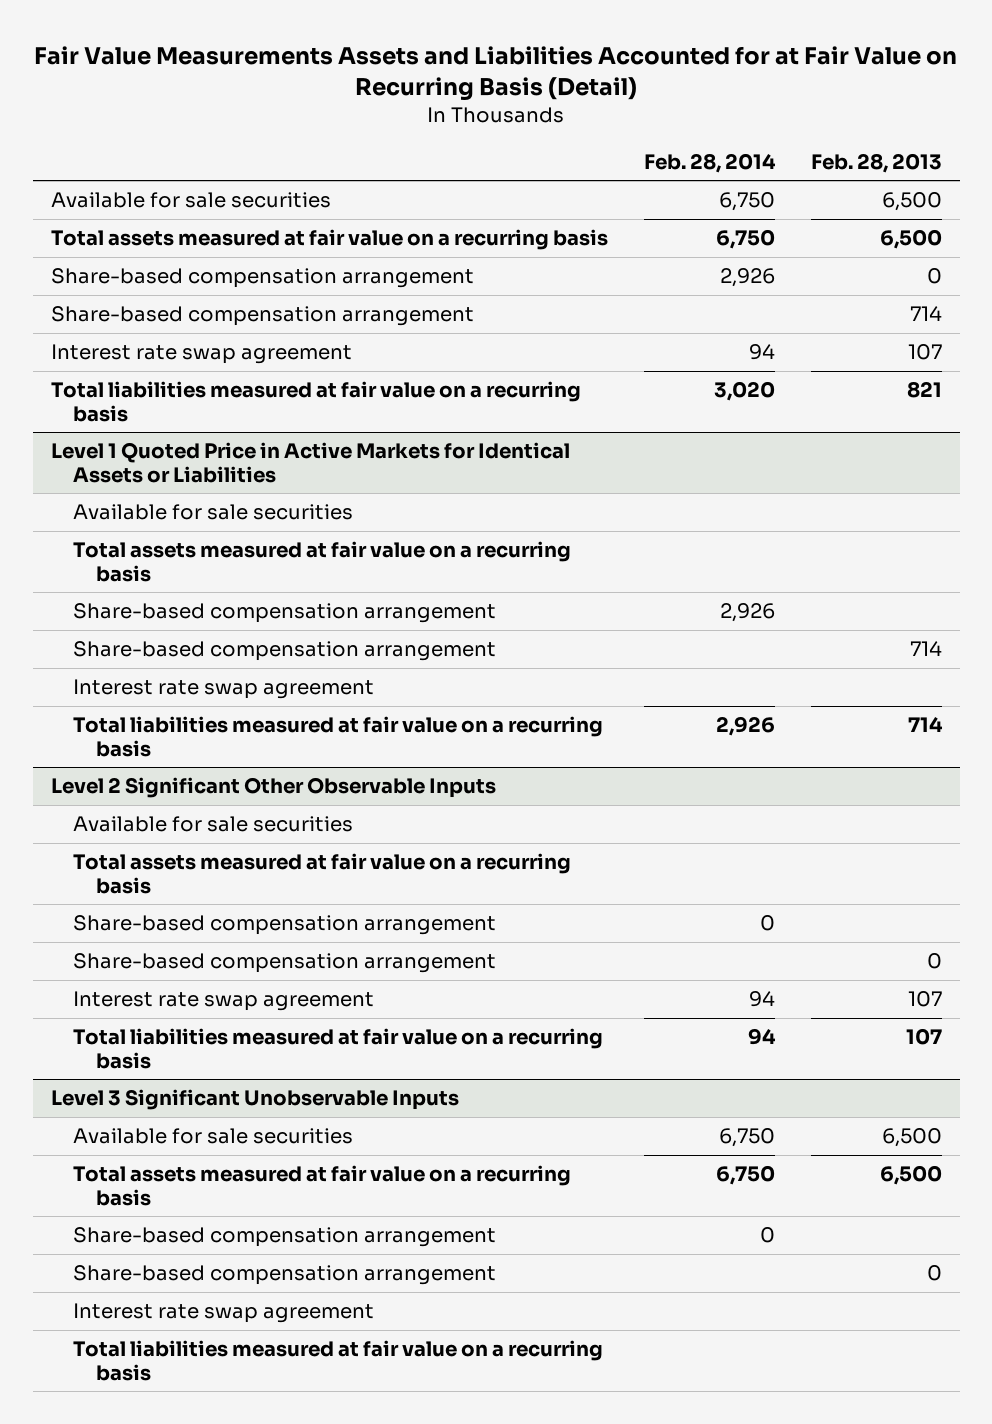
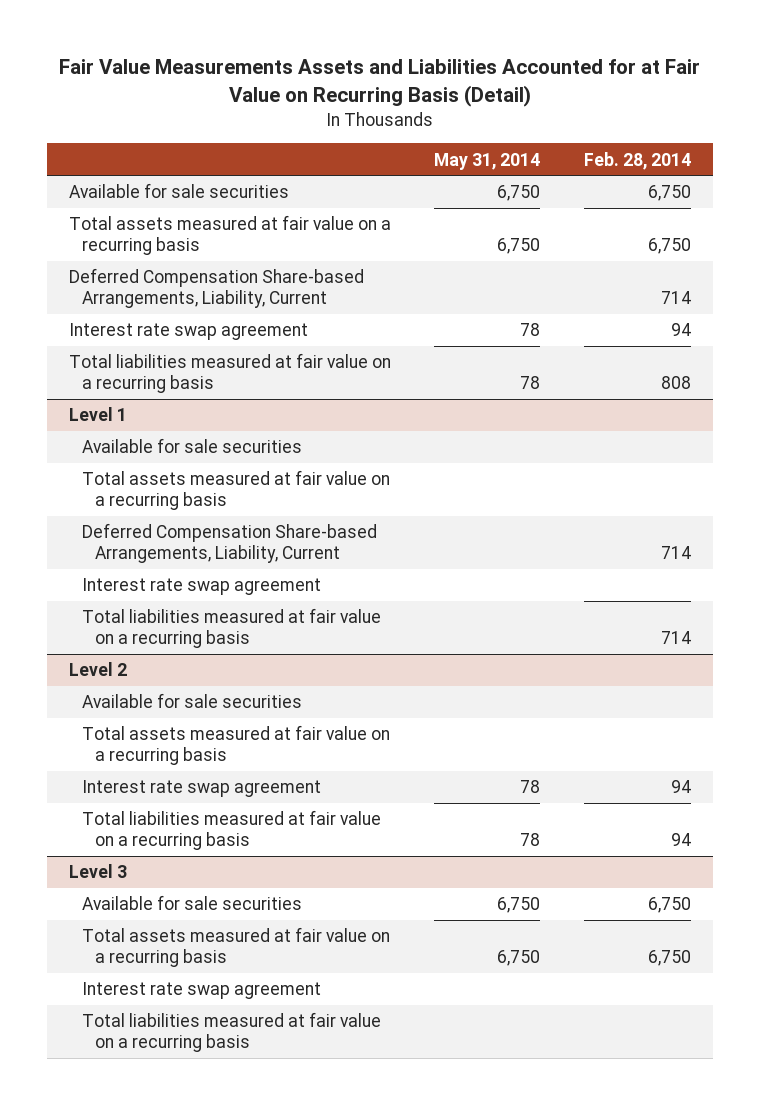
[810,152,942,173] Feb. 28, 2013 -> none
none -> [434,152,541,170] May 31, 2014
[50,306,474,327] Share-based compensation arrangement -> none
[50,268,474,289] Share-based compensation arrangement -> [68,268,364,309] Deferred Compensation Share-based Arrangements, Liability, Current
[719,268,775,288] 2,926 -> [661,291,692,305] 714
[50,442,570,483] Level 1 Quoted Price in Active Markets for Identical Assets or Liabilities -> none
[713,381,775,402] 3,020 -> [661,376,692,390] 808
none -> [68,407,127,422] Level 1
[73,641,497,662] Share-based compensation arrangement -> none
[73,603,497,624] Share-based compensation arrangement -> [82,523,378,564] Deferred Compensation Share-based Arrangements, Liability, Current
[719,603,775,623] 2,926 -> [661,546,692,560] 714
[50,777,496,799] Level 2 Significant Other Observable Inputs -> none
[715,716,775,737] 2,926 -> [661,631,692,645] 714
none -> [68,662,127,677] Level 2
[73,915,497,936] Share-based compensation arrangement -> none
[73,953,497,974] Share-based compensation arrangement -> none
[50,1089,459,1111] Level 3 Significant Unobservable Inputs -> none
none -> [68,864,127,879] Level 3
[73,1227,497,1248] Share-based compensation arrangement -> none
[73,1265,497,1286] Share-based compensation arrangement -> none

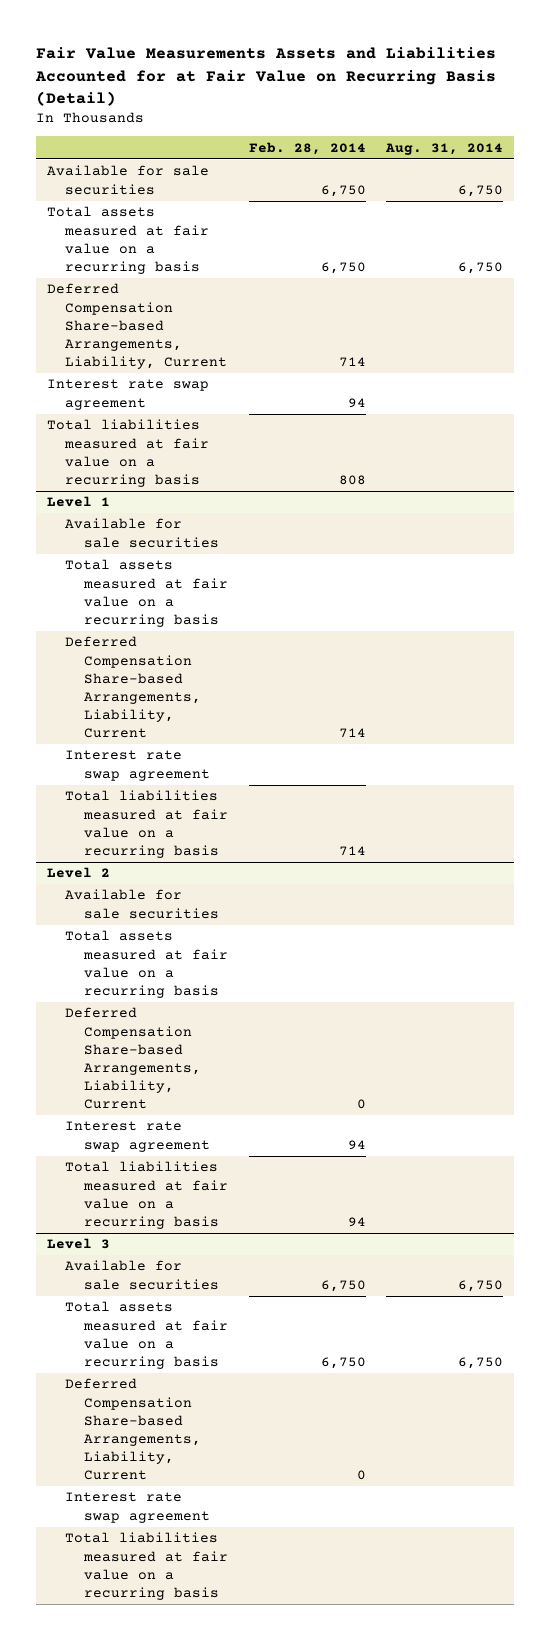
[434,152,541,170] May 31, 2014 -> none
none -> [385,142,504,155] Aug. 31, 2014
none -> [65,1007,201,1110] Deferred Compensation Share-based Arrangements, Liability, Current
none -> [65,1378,201,1481] Deferred Compensation Share-based Arrangements, Liability, Current

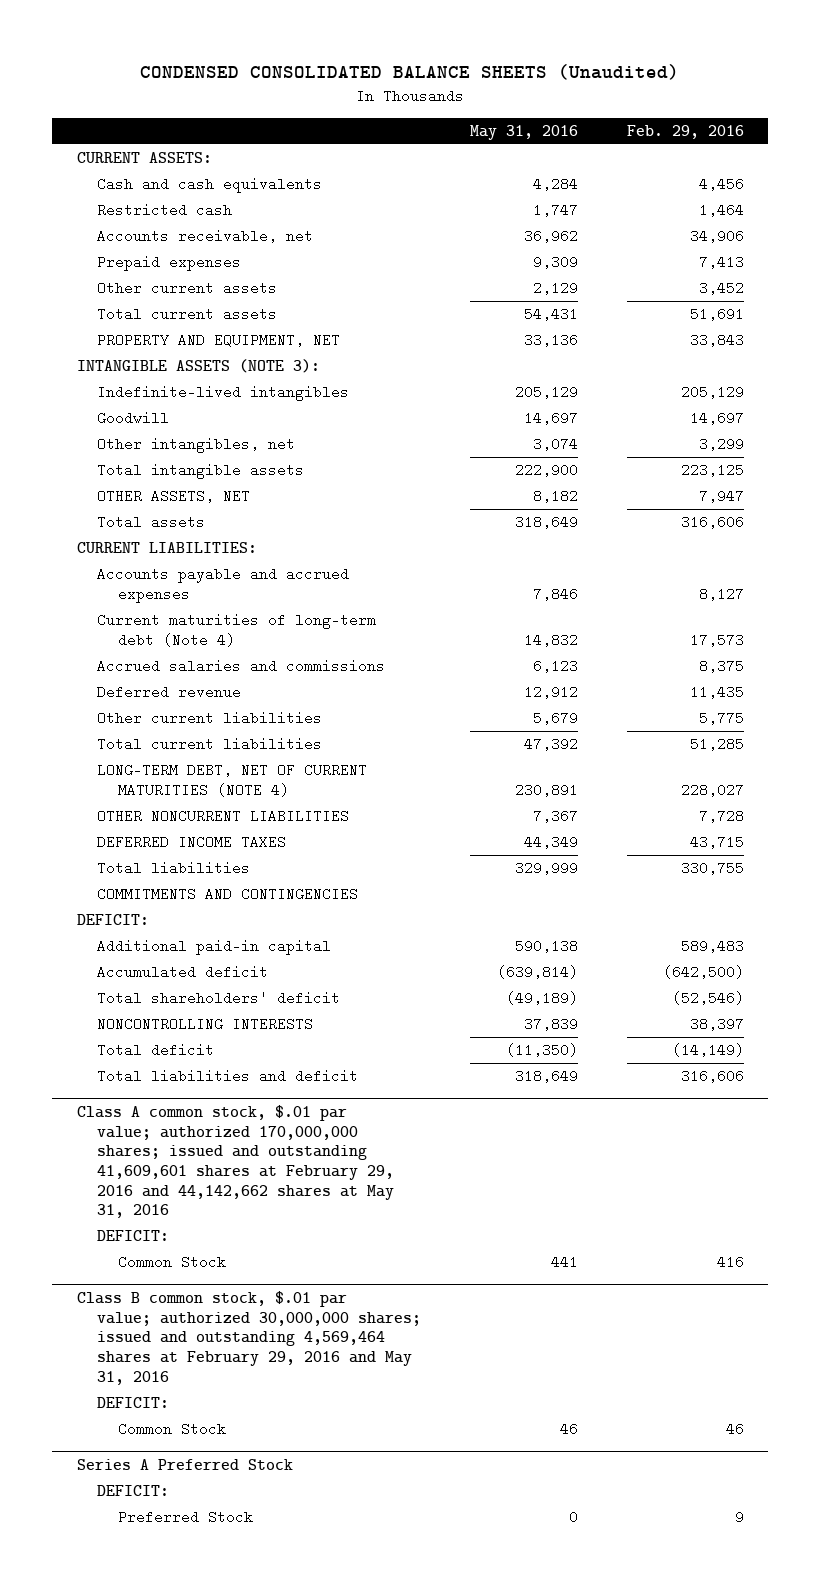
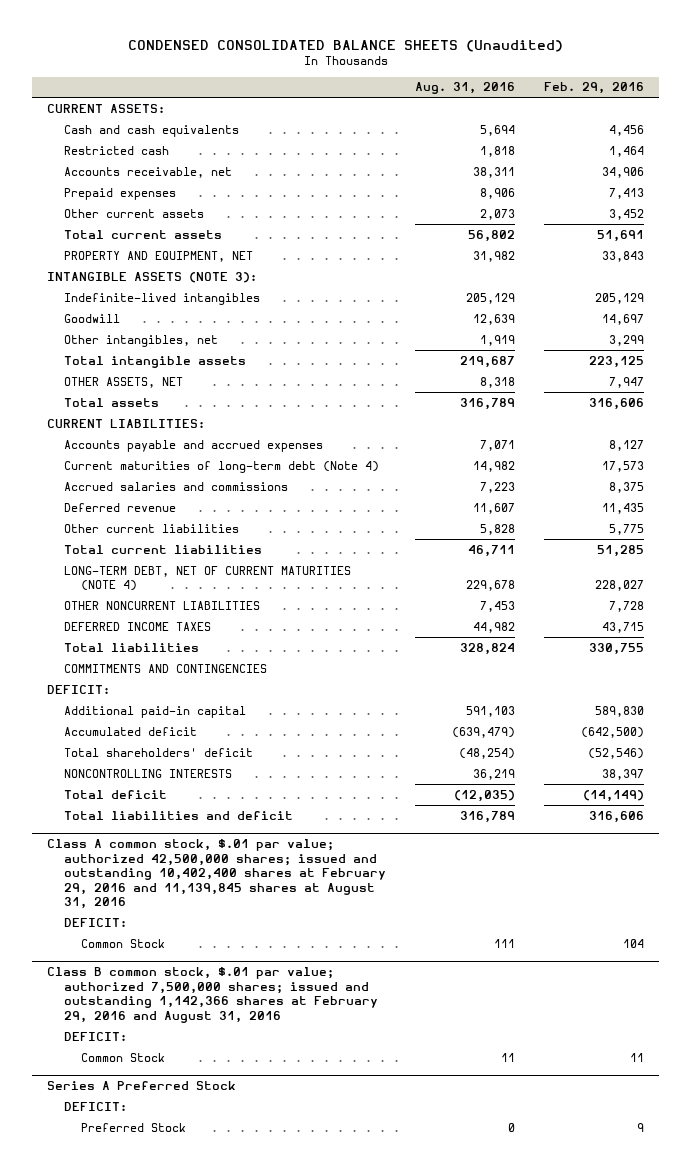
[470,125,579,141] May 31, 2016 -> none
none -> [414,82,515,95] Aug. 31, 2016
[680,939,744,954] 589,483 -> [595,705,645,717] 589,830
[76,1105,395,1219] Class A common stock, $.01 par value; authorized 170,000,000 shares; issued and outstanding 41,609,601 shares at February 29, 2016 and 44,142,662 shares at May 31, 2016 -> [46,838,386,910] Class A common stock, $.01 par value; authorized 42,500,000 shares; issued and outstanding 10,402,400 shares at February 29, 2016 and 11,139,845 shares at August 31, 2016
[716,1255,744,1270] 416 -> [623,938,645,948] 104
[76,1291,422,1385] Class B common stock, $.01 par value; authorized 30,000,000 shares; issued and outstanding 4,569,464 shares at February 29, 2016 and May 31, 2016 -> [46,966,378,1023] Class B common stock, $.01 par value; authorized 7,500,000 shares; issued and outstanding 1,142,366 shares at February 29, 2016 and August 31, 2016
[725,1422,744,1437] 46 -> [630,1052,645,1062] 11

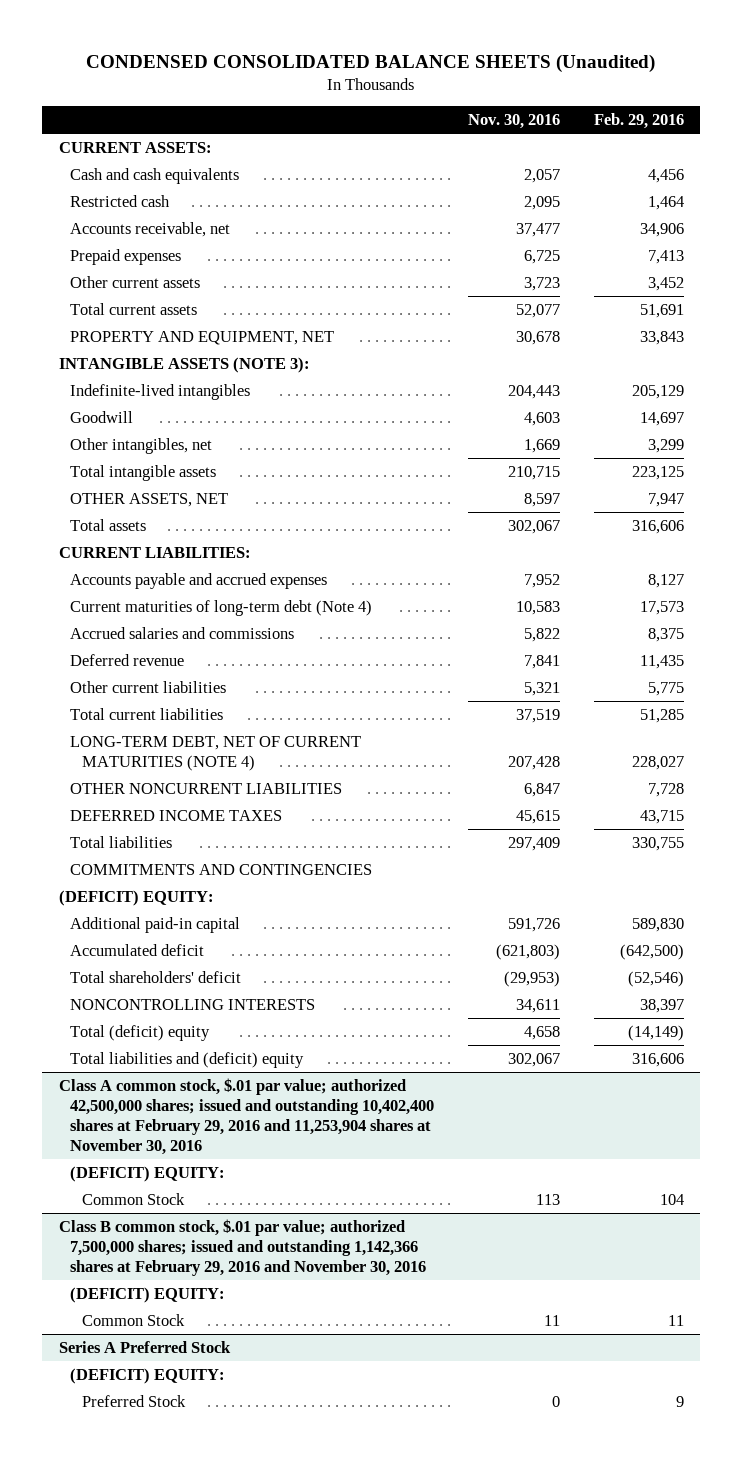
[414,82,515,95] Aug. 31, 2016 -> none
none -> [468,113,561,129] Nov. 30, 2016
[46,684,110,694] DEFICIT: -> [59,889,215,906] (DEFICIT) EQUITY:
[63,789,167,799] Total deficit -> [70,1024,211,1041] Total (deficit) equity
[63,810,293,820] Total liabilities and deficit -> [70,1051,305,1068] Total liabilities and (deficit) equity
[46,838,386,910] Class A common stock, $.01 par value; authorized 42,500,000 shares; issued and outstanding 10,402,400 shares at February 29, 2016 and 11,139,845 shares at August 31, 2016 -> [59,1077,435,1155] Class A common stock, $.01 par value; authorized 42,500,000 shares; issued and outstanding 10,402,400 shares at February 29, 2016 and 11,253,904 shares at November 30, 2016
[63,917,127,927] DEFICIT: -> [70,1165,226,1182] (DEFICIT) EQUITY:
[46,966,378,1023] Class B common stock, $.01 par value; authorized 7,500,000 shares; issued and outstanding 1,142,366 shares at February 29, 2016 and August 31, 2016 -> [59,1218,427,1276] Class B common stock, $.01 par value; authorized 7,500,000 shares; issued and outstanding 1,142,366 shares at February 29, 2016 and November 30, 2016
[63,1031,127,1041] DEFICIT: -> [70,1286,226,1303] (DEFICIT) EQUITY:
[63,1101,127,1111] DEFICIT: -> [70,1367,226,1384] (DEFICIT) EQUITY:

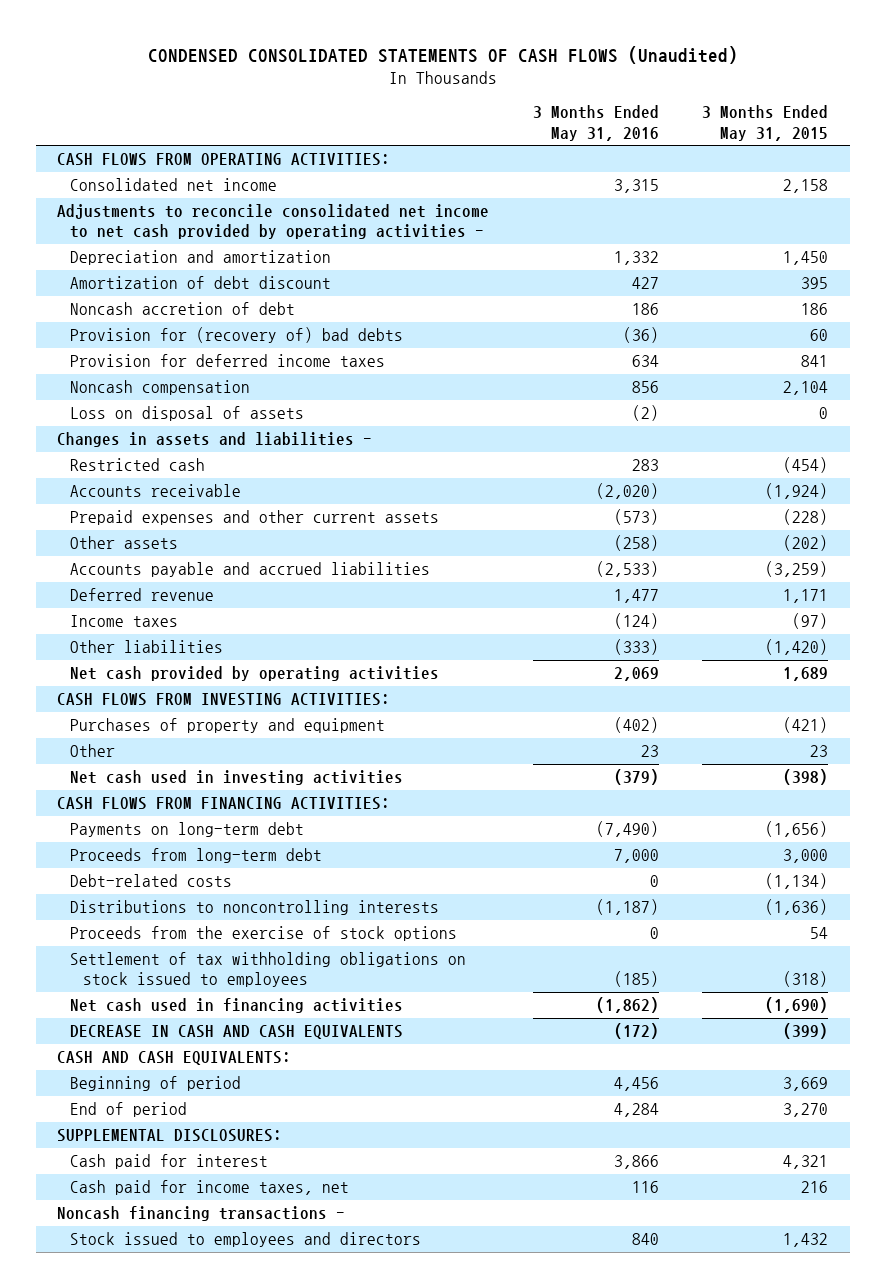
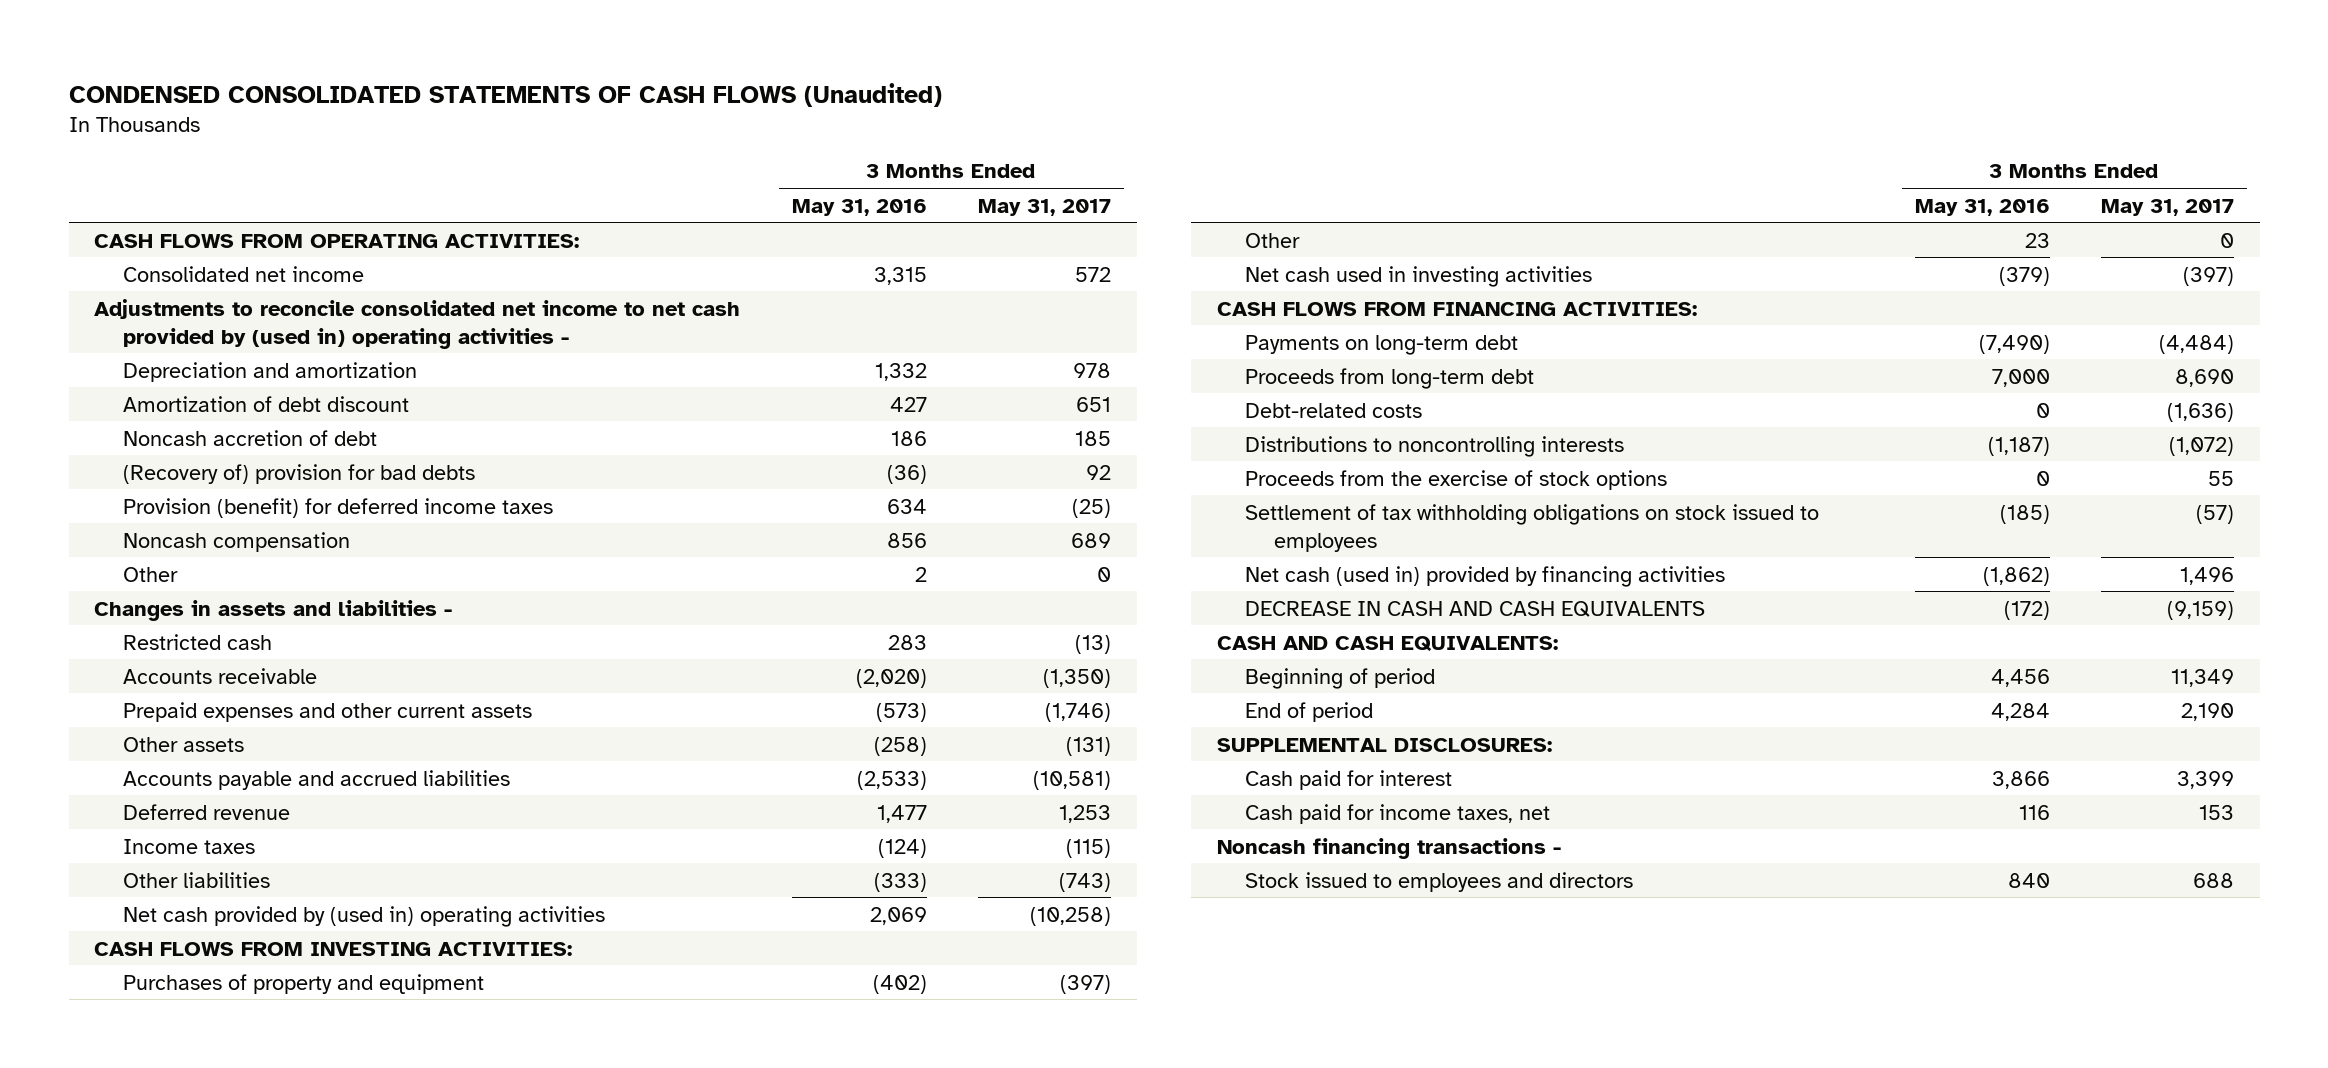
[702,105,829,141] 3 Months Ended May 31, 2015 -> none
none -> [978,198,1112,216] May 31, 2017
[57,204,490,240] Adjustments to reconcile consolidated net income to net cash provided by operating activities - -> [94,298,741,349] Adjustments to reconcile consolidated net income to net cash provided by (used in) operating activities -
[69,327,403,344] Provision for (recovery of) bad debts -> [122,463,475,484] (Recovery of) provision for bad debts
[69,354,385,368] Provision for deferred income taxes -> [122,497,553,518] Provision (benefit) for deferred income taxes
[69,406,304,422] Loss on disposal of assets -> none
none -> [122,566,178,582] Other
[69,666,439,682] Net cash provided by operating activities -> [122,905,605,927] Net cash provided by (used in) operating activities
[69,998,403,1014] Net cash used in financing activities -> [1245,565,1726,587] Net cash (used in) provided by financing activities

